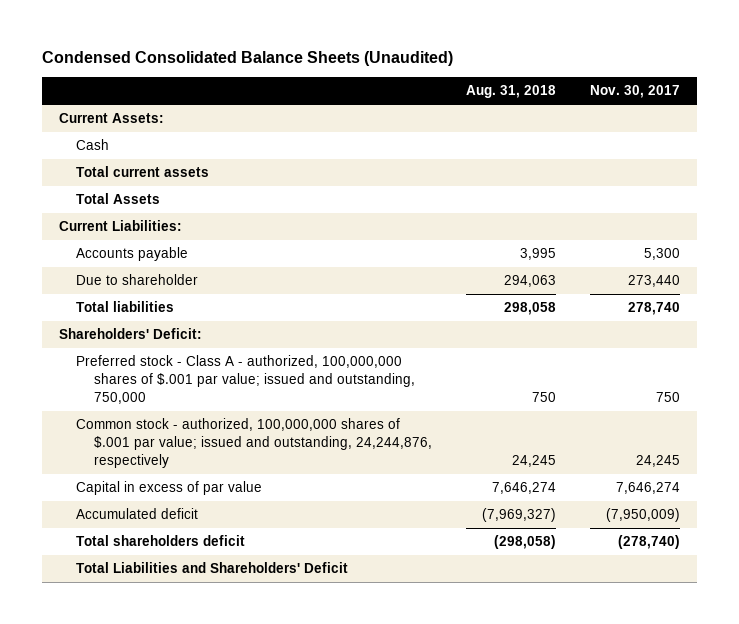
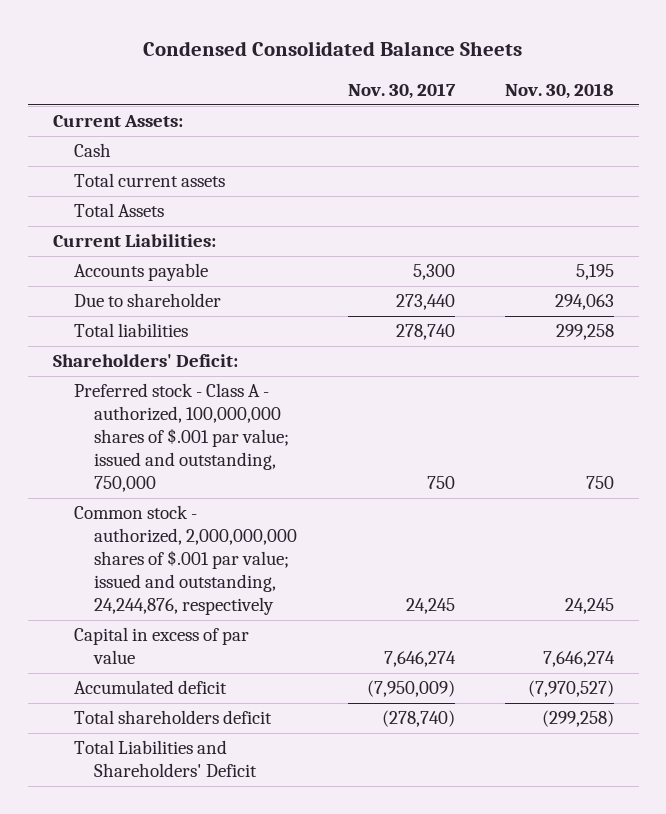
[41,50,453,66] Condensed Consolidated Balance Sheets (Unaudited) -> [143,41,523,57] Condensed Consolidated Balance Sheets
[466,85,557,99] Aug. 31, 2018 -> none
none -> [504,83,614,100] Nov. 30, 2018
[76,418,432,468] Common stock - authorized, 100,000,000 shares of $.001 par value; issued and outstanding, 24,244,876, respectively -> [73,505,298,616] Common stock - authorized, 2,000,000,000 shares of $.001 par value; issued and outstanding, 24,244,876, respectively

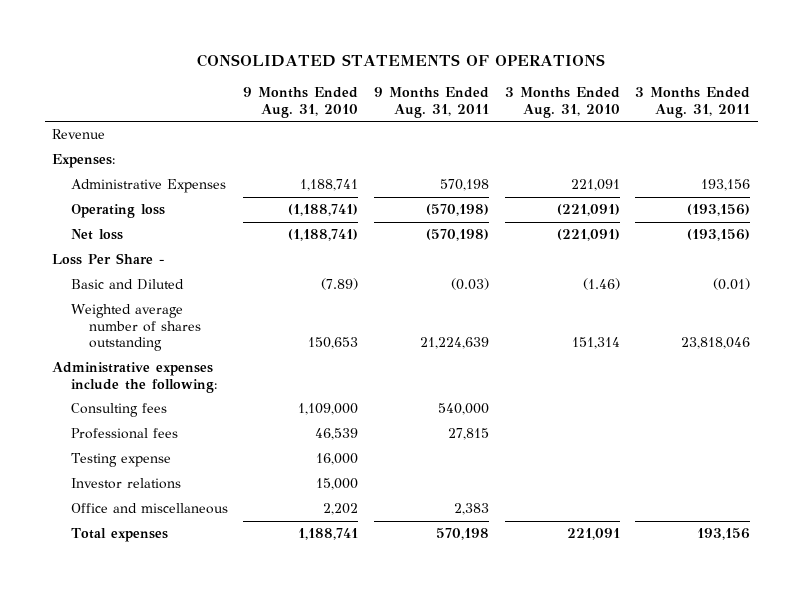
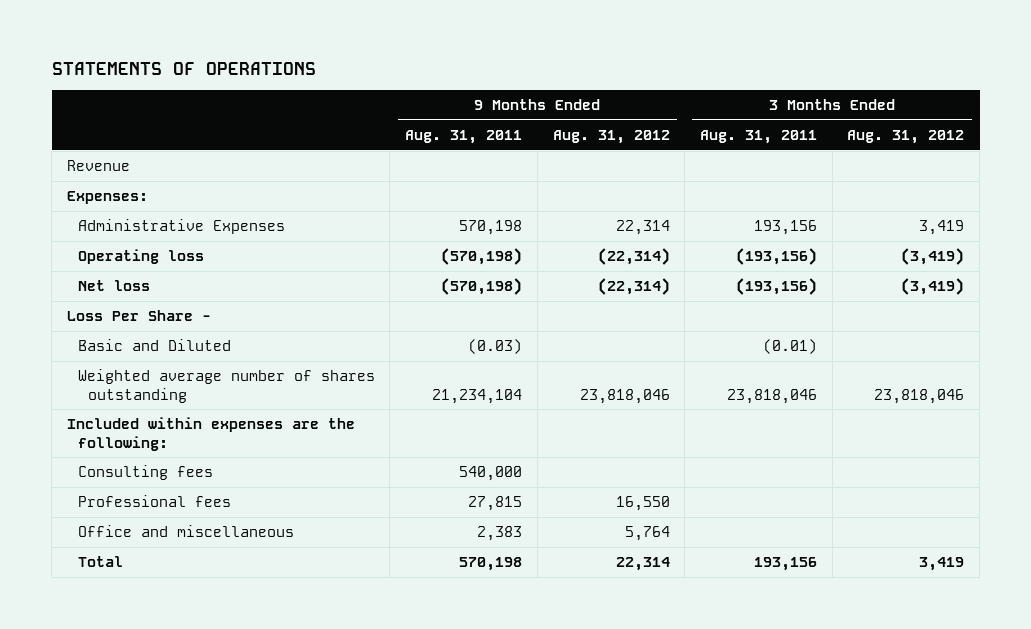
[197,54,606,68] CONSOLIDATED STATEMENTS OF OPERATIONS -> [51,62,316,76] STATEMENTS OF OPERATIONS
[243,87,359,118] 9 Months Ended Aug. 31, 2010 -> none
[504,87,620,118] 3 Months Ended Aug. 31, 2010 -> none
none -> [552,130,670,145] Aug. 31, 2012
none -> [847,130,965,145] Aug. 31, 2012
[419,337,489,350] 21,224,639 -> [432,388,523,404] 21,234,104
[52,362,217,393] Administrative expenses include the following: -> [66,417,355,451] Included within expenses are the following:
[70,453,171,468] Testing expense -> none
[70,478,181,490] Investor relations -> none
[70,528,168,543] Total expenses -> [77,556,123,568] Total

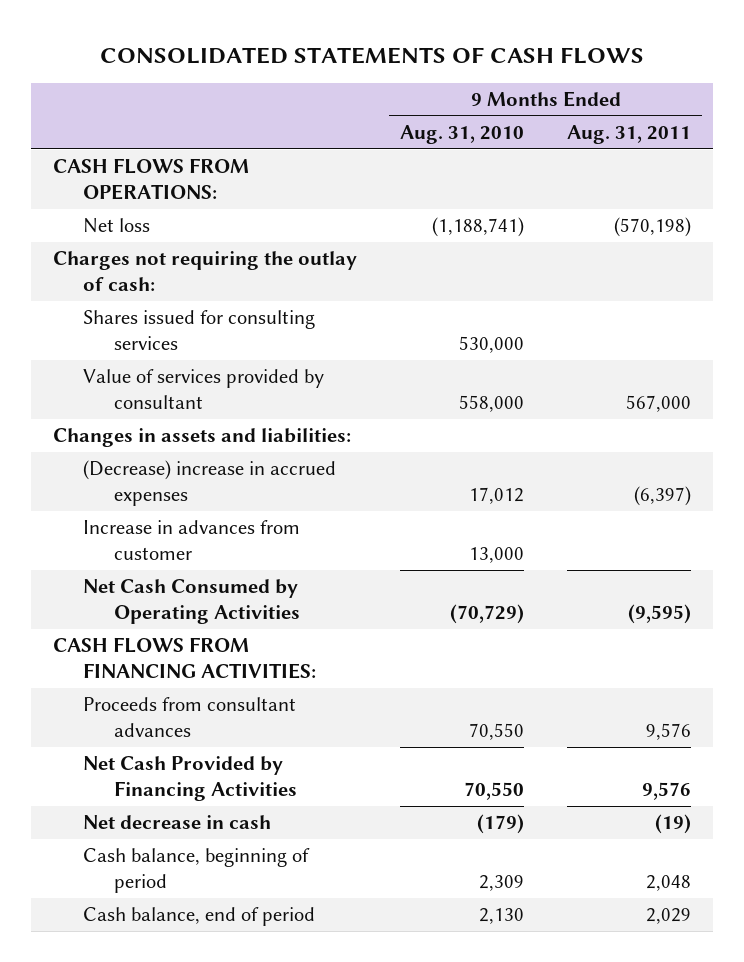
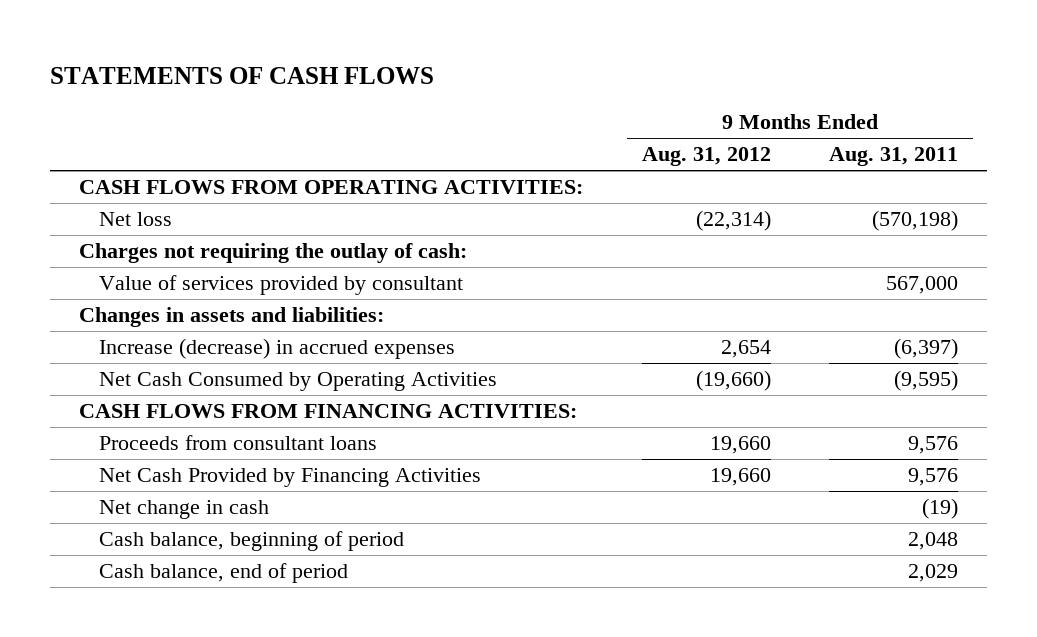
[99,46,644,64] CONSOLIDATED STATEMENTS OF CASH FLOWS -> [49,66,434,84] STATEMENTS OF CASH FLOWS
[399,124,524,144] Aug. 31, 2010 -> none
none -> [641,147,771,167] Aug. 31, 2012
[52,158,249,201] CASH FLOWS FROM OPERATIONS: -> [79,180,584,195] CASH FLOWS FROM OPERATING ACTIVITIES:
[83,310,316,351] Shares issued for consulting services -> none
[83,520,301,561] Increase in advances from customer -> none
[83,460,337,507] (Decrease) increase in accrued expenses -> [98,338,455,360] Increase (decrease) in accrued expenses
[83,697,297,738] Proceeds from consultant advances -> [98,435,377,451] Proceeds from consultant loans
[83,815,272,830] Net decrease in cash -> [98,500,269,520] Net change in cash

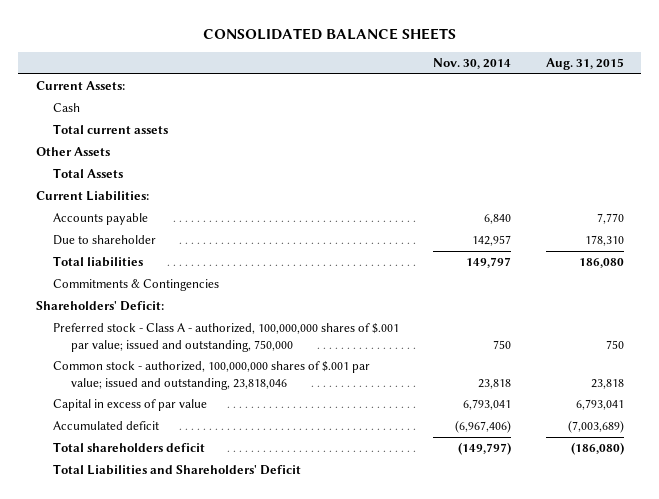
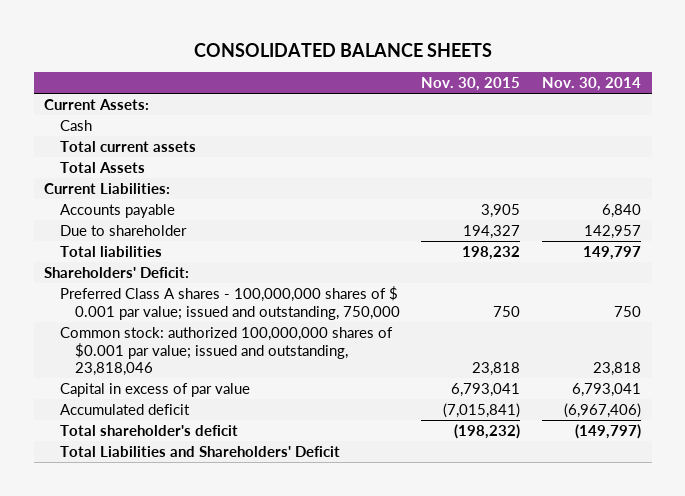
[545,57,624,70] Aug. 31, 2015 -> none
none -> [421,77,521,92] Nov. 30, 2015
[35,147,110,157] Other Assets -> none
[53,279,220,292] Commitments & Contingencies -> none
[53,323,400,352] Preferred stock - Class A - authorized, 100,000,000 shares of $.001 par value; issued and outstanding, 750,000 -> [59,286,400,320] Preferred Class A shares - 100,000,000 shares of $ 0.001 par value; issued and outstanding, 750,000
[53,361,371,390] Common stock - authorized, 100,000,000 shares of $.001 par value; issued and outstanding, 23,818,046 -> [59,327,393,377] Common stock: authorized 100,000,000 shares of $0.001 par value; issued and outstanding, 23,818,046
[53,442,206,453] Total shareholders deficit -> [59,425,238,437] Total shareholder's deficit

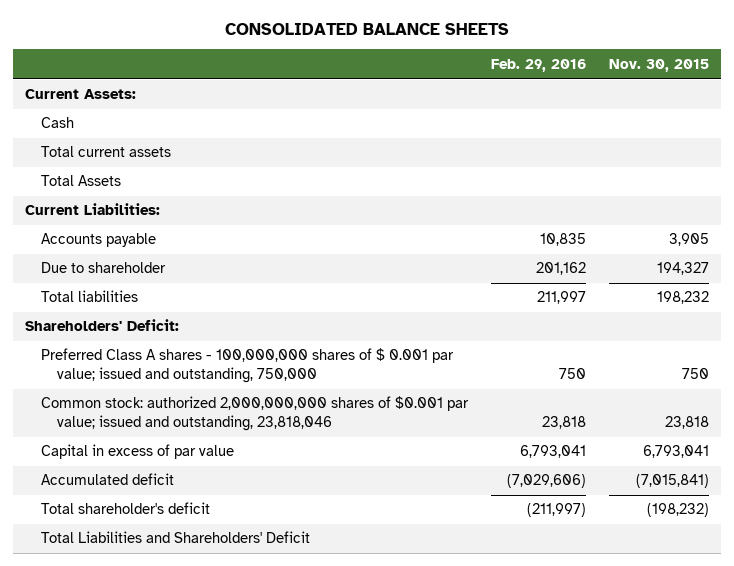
[542,77,642,92] Nov. 30, 2014 -> none
none -> [490,58,586,72] Feb. 29, 2016
[59,327,393,377] Common stock: authorized 100,000,000 shares of $0.001 par value; issued and outstanding, 23,818,046 -> [40,396,469,431] Common stock: authorized 2,000,000,000 shares of $0.001 par value; issued and outstanding, 23,818,046

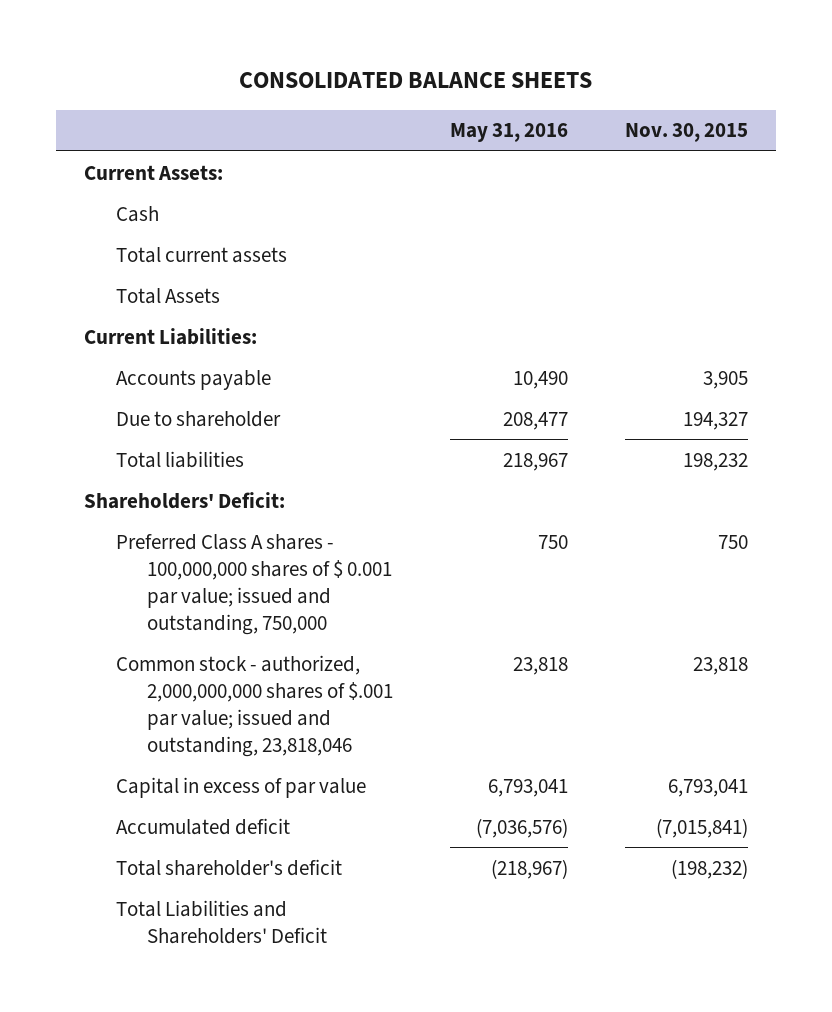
[490,58,586,72] Feb. 29, 2016 -> none
none -> [449,123,568,143] May 31, 2016
[40,396,469,431] Common stock: authorized 2,000,000,000 shares of $0.001 par value; issued and outstanding, 23,818,046 -> [115,654,394,757] Common stock - authorized, 2,000,000,000 shares of $.001 par value; issued and outstanding, 23,818,046

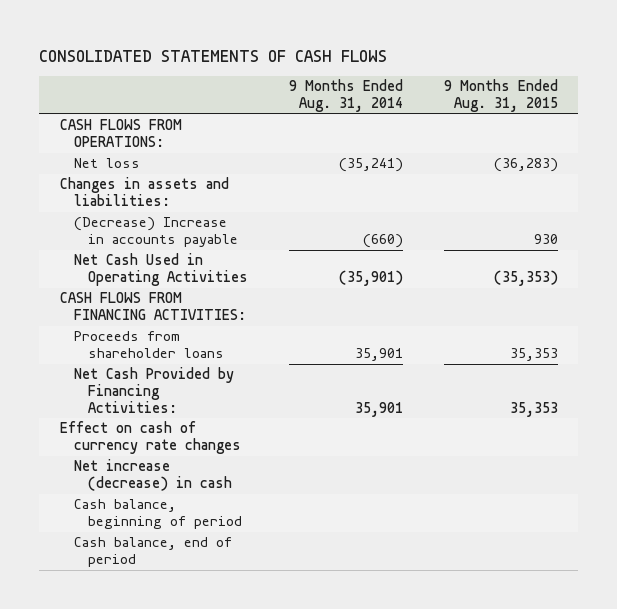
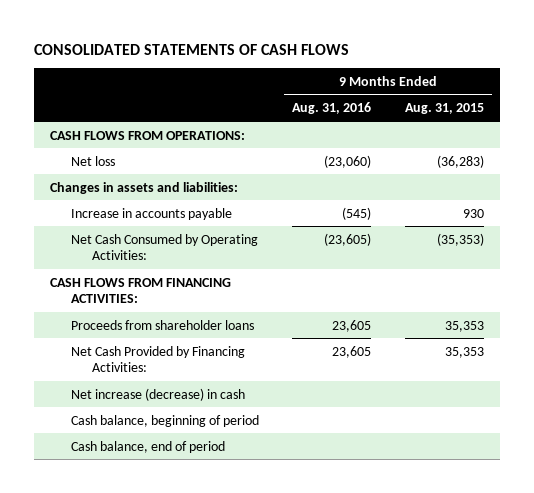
[288,79,403,112] 9 Months Ended Aug. 31, 2014 -> none
none -> [292,102,372,115] Aug. 31, 2016
[73,217,239,248] (Decrease) Increase in accounts payable -> [70,207,232,220] Increase in accounts payable
[73,253,249,287] Net Cash Used in Operating Activities -> [70,233,258,260] Net Cash Consumed by Operating Activities:
[59,421,241,455] Effect on cash of currency rate changes -> none

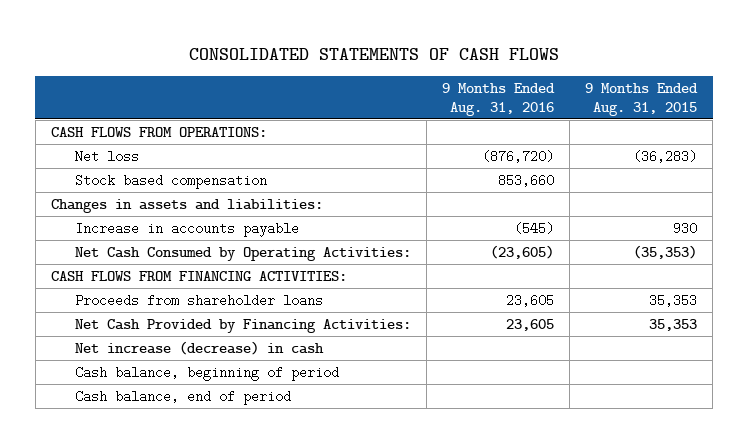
[324,154,372,168] (23,060) -> [482,149,555,163] (876,720)
none -> [74,173,267,189] Stock based compensation

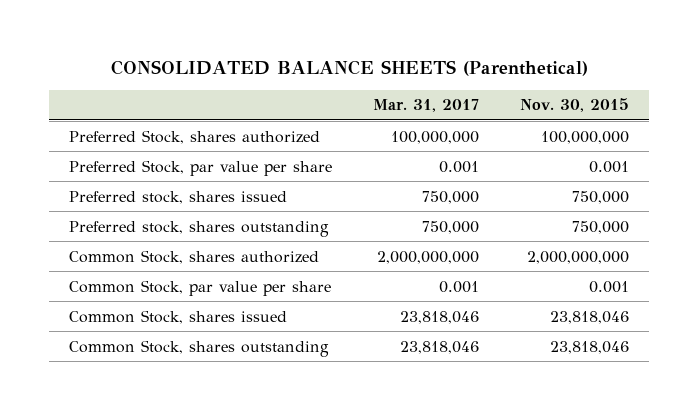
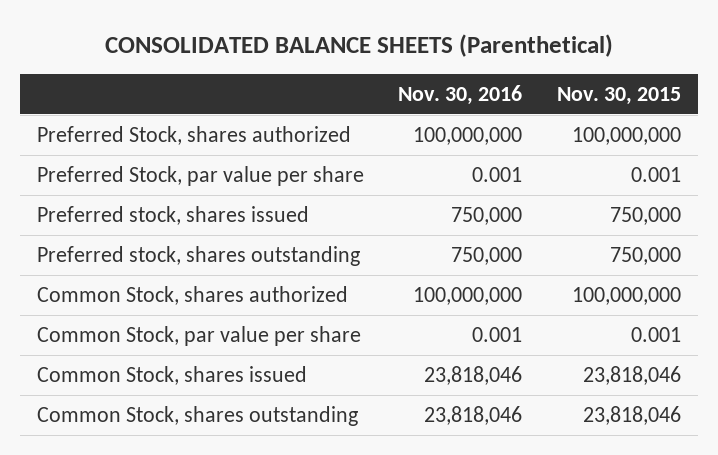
[372,99,479,113] Mar. 31, 2017 -> none
none -> [398,84,523,105] Nov. 30, 2016
[526,250,629,264] 2,000,000,000 -> [571,286,681,305] 100,000,000

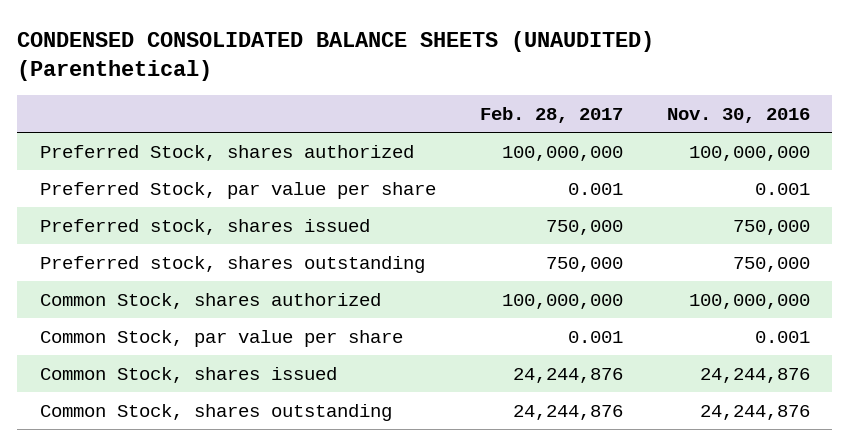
[104,33,613,57] CONSOLIDATED BALANCE SHEETS (Parenthetical) -> [17,30,655,82] CONDENSED CONSOLIDATED BALANCE SHEETS (UNAUDITED) (Parenthetical)
[556,86,681,105] Nov. 30, 2015 -> none
none -> [479,106,623,123] Feb. 28, 2017
[424,365,523,385] 23,818,046 -> [700,367,811,383] 24,244,876
[424,405,523,425] 23,818,046 -> [700,404,811,420] 24,244,876

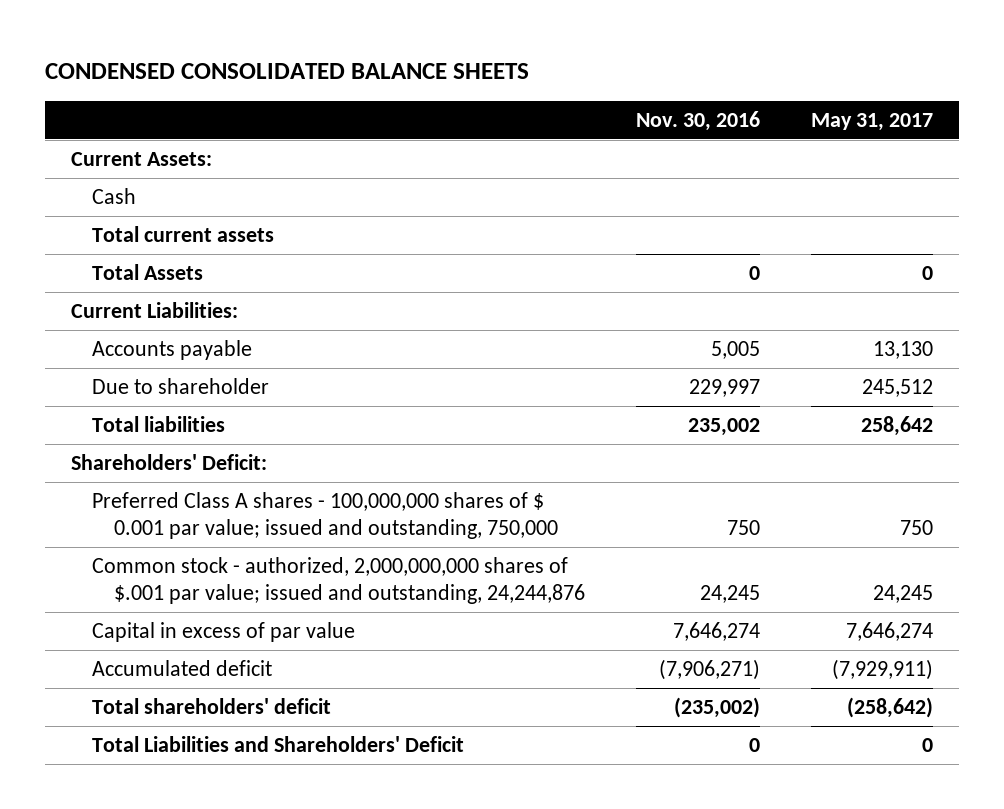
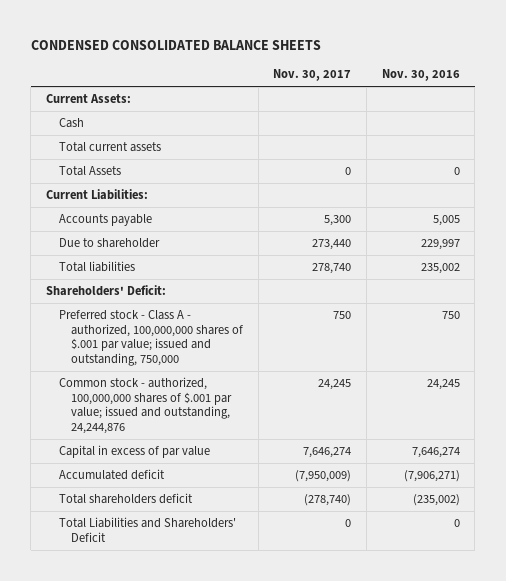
[811,112,934,131] May 31, 2017 -> none
none -> [273,69,352,82] Nov. 30, 2017
[92,492,559,539] Preferred Class A shares - 100,000,000 shares of $ 0.001 par value; issued and outstanding, 750,000 -> [58,310,244,366] Preferred stock - Class A - authorized, 100,000,000 shares of $.001 par value; issued and outstanding, 750,000
[92,557,586,604] Common stock - authorized, 2,000,000,000 shares of $.001 par value; issued and outstanding, 24,244,876 -> [58,377,233,434] Common stock - authorized, 100,000,000 shares of $.001 par value; issued and outstanding, 24,244,876
[92,698,332,715] Total shareholders' deficit -> [58,493,193,505] Total shareholders deficit

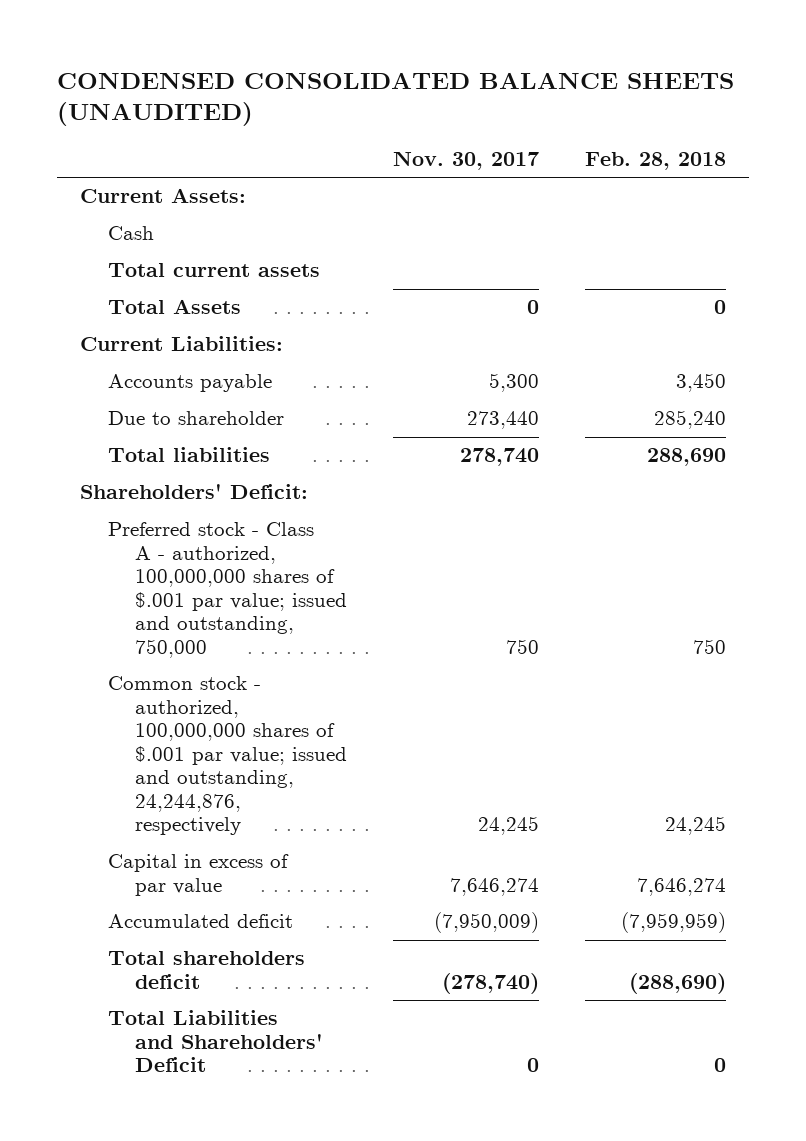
[30,39,321,50] CONDENSED CONSOLIDATED BALANCE SHEETS -> [57,71,735,127] CONDENSED CONSOLIDATED BALANCE SHEETS (UNAUDITED)
[381,69,460,82] Nov. 30, 2016 -> none
none -> [584,152,726,171] Feb. 28, 2018
[58,377,233,434] Common stock - authorized, 100,000,000 shares of $.001 par value; issued and outstanding, 24,244,876 -> [107,676,348,836] Common stock - authorized, 100,000,000 shares of $.001 par value; issued and outstanding, 24,244,876, respectively

